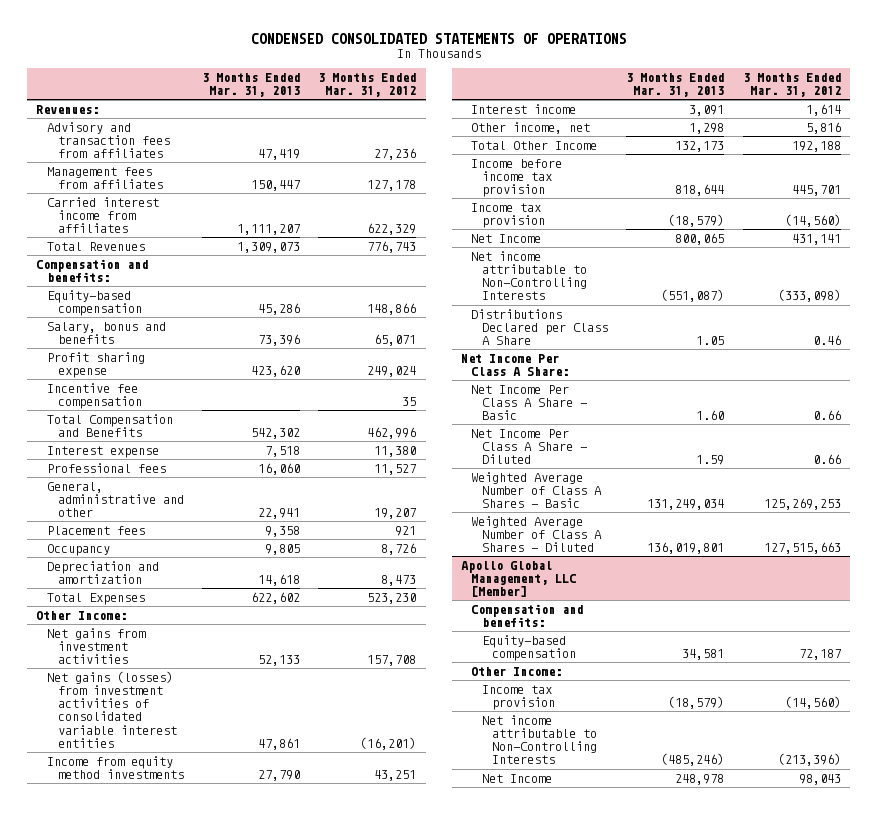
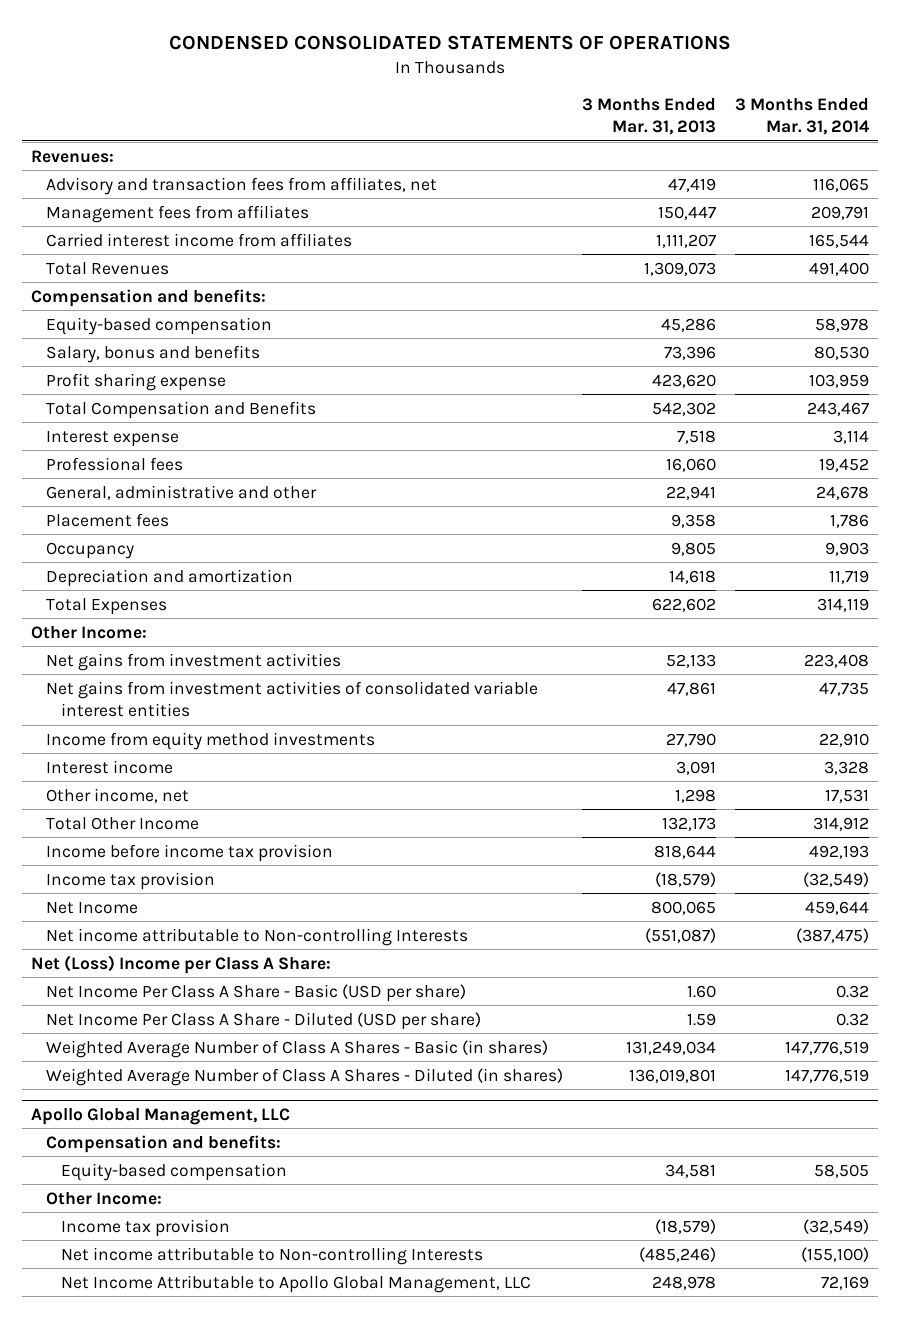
[318,72,417,98] 3 Months Ended Mar. 31, 2012 -> none
none -> [734,97,870,136] 3 Months Ended Mar. 31, 2014
[47,121,170,159] Advisory and transaction fees from affiliates -> [46,176,438,195] Advisory and transaction fees from affiliates, net
[47,382,142,409] Incentive fee compensation -> none
[47,670,177,748] Net gains (losses) from investment activities of consolidated variable interest entities -> [46,680,539,718] Net gains from investment activities of consolidated variable interest entities
[471,308,608,346] Distributions Declared per Class A Share -> none
[471,250,587,301] Net income attributable to Non-Controlling Interests -> [46,927,469,946] Net income attributable to Non-controlling Interests
[460,353,570,376] Net Income Per Class A Share: -> [31,954,332,974] Net (Loss) Income per Class A Share:
[471,384,587,421] Net Income Per Class A Share - Basic -> [46,983,467,1002] Net Income Per Class A Share - Basic (USD per share)
[471,428,587,465] Net Income Per Class A Share - Diluted -> [46,1011,482,1030] Net Income Per Class A Share - Diluted (USD per share)
[471,471,602,509] Weighted Average Number of Class A Shares - Basic -> [46,1039,549,1058] Weighted Average Number of Class A Shares - Basic (in shares)
[471,515,602,553] Weighted Average Number of Class A Shares - Diluted -> [46,1067,564,1086] Weighted Average Number of Class A Shares - Diluted (in shares)
[460,560,577,598] Apollo Global Management, LLC [Member] -> [31,1107,291,1125] Apollo Global Management, LLC
[481,714,598,765] Net income attributable to Non-Controlling Interests -> [61,1246,484,1265] Net income attributable to Non-controlling Interests
[481,773,552,783] Net Income -> [61,1274,532,1293] Net Income Attributable to Apollo Global Management, LLC

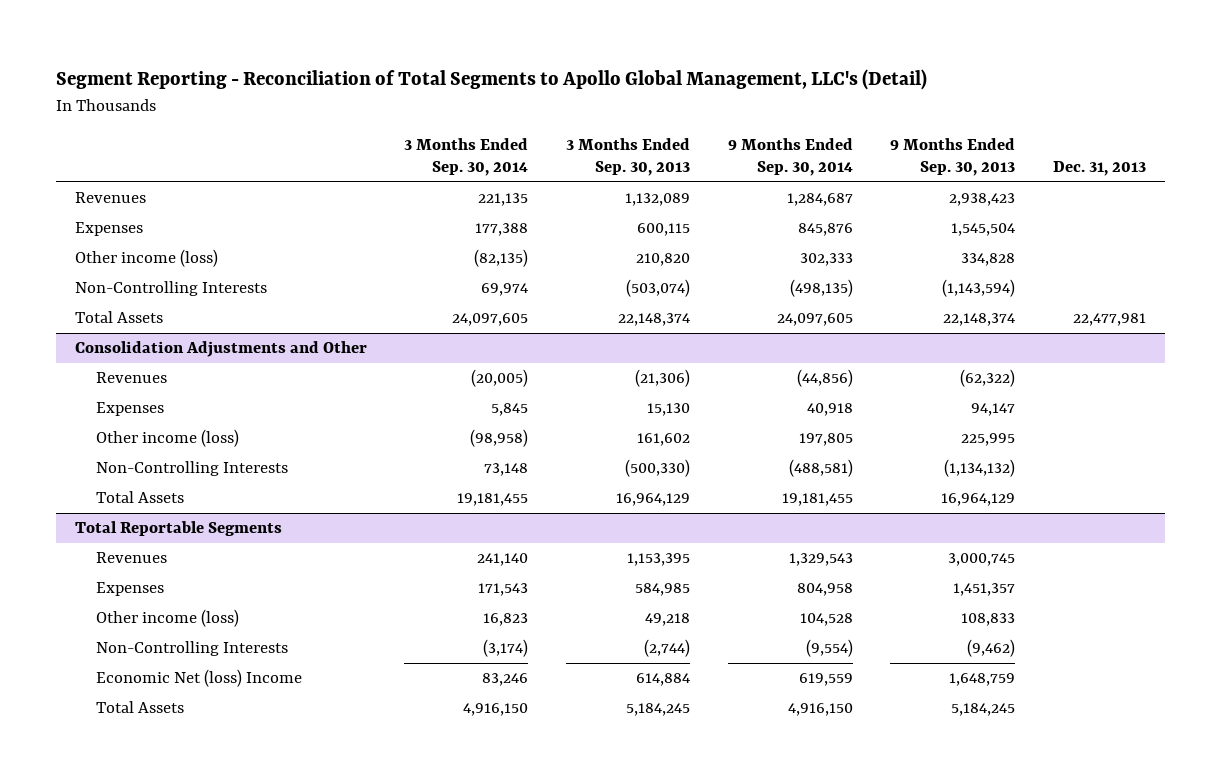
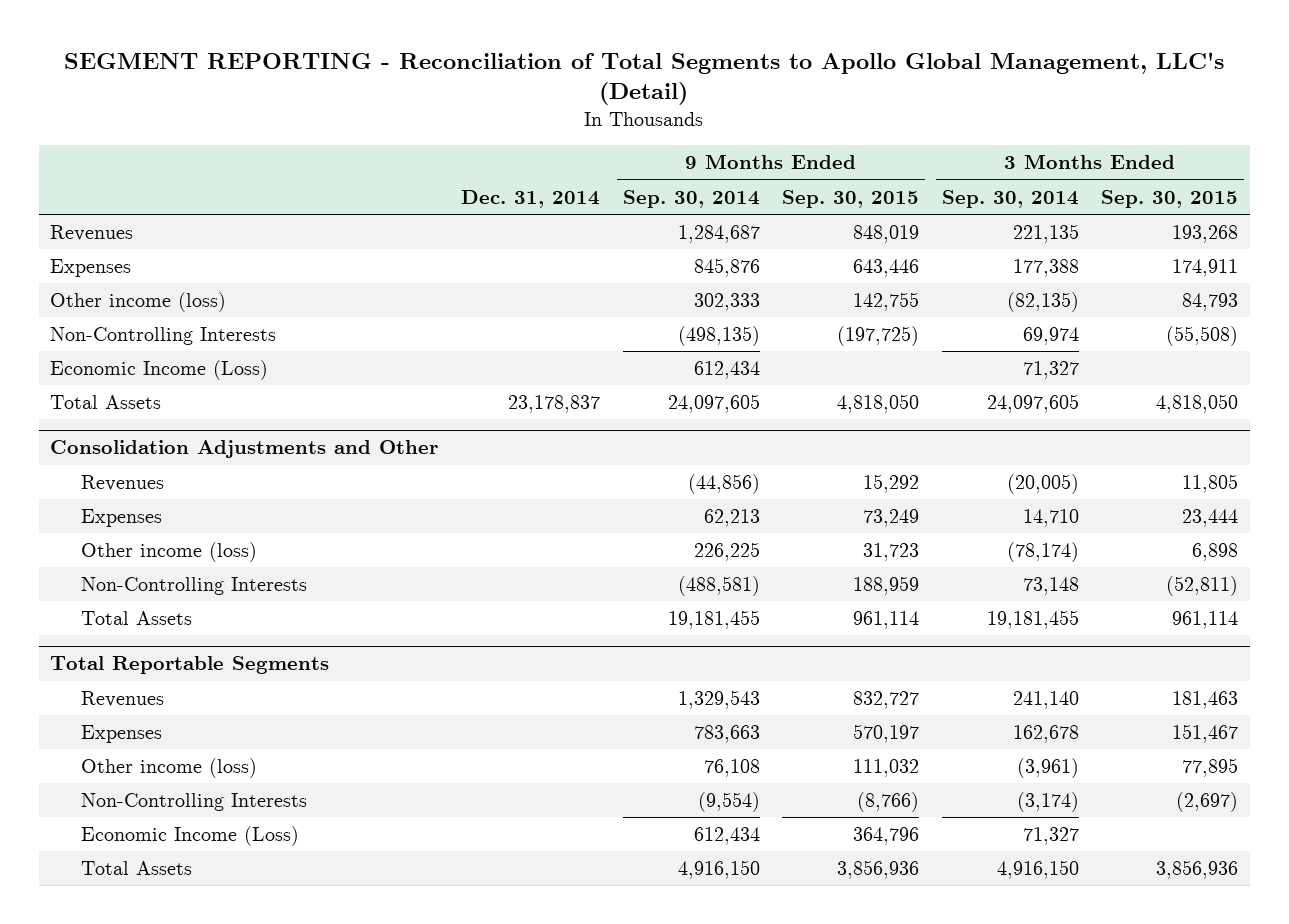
[55,69,927,91] Segment Reporting - Reconciliation of Total Segments to Apollo Global Management, LLC's (Detail) -> [64,52,1225,106] SEGMENT REPORTING - Reconciliation of Total Segments to Apollo Global Management, LLC's (Detail)
[565,138,690,177] 3 Months Ended Sep. 30, 2013 -> none
[890,138,1016,177] 9 Months Ended Sep. 30, 2013 -> none
[1052,161,1146,177] Dec. 31, 2013 -> none
none -> [460,189,600,208] Dec. 31, 2014
none -> [782,189,920,208] Sep. 30, 2015
none -> [1101,189,1239,208] Sep. 30, 2015
none -> [50,359,269,380] Economic Income (Loss)
[491,403,529,417] 5,845 -> [1022,508,1079,527] 14,710
[806,403,853,417] 40,918 -> [703,508,760,527] 62,213
[470,429,529,448] (98,958) -> [1006,541,1079,562] (78,174)
[798,433,853,447] 197,805 -> [693,541,760,561] 226,225
[478,583,529,597] 171,543 -> [1012,724,1079,743] 162,678
[796,583,853,597] 804,958 -> [693,724,760,743] 783,663
[483,613,529,627] 16,823 -> [1016,757,1079,778] (3,961)
[799,613,853,627] 104,528 -> [703,758,760,777] 76,108
[95,669,302,688] Economic Net (loss) Income -> [80,825,299,846] Economic Income (Loss)
[482,673,529,687] 83,246 -> [1022,826,1079,845] 71,327
[798,673,853,687] 619,559 -> [693,826,760,845] 612,434

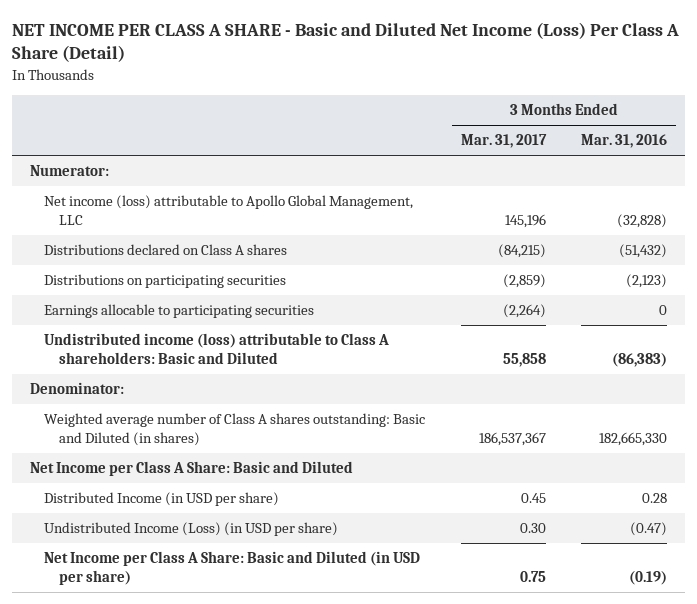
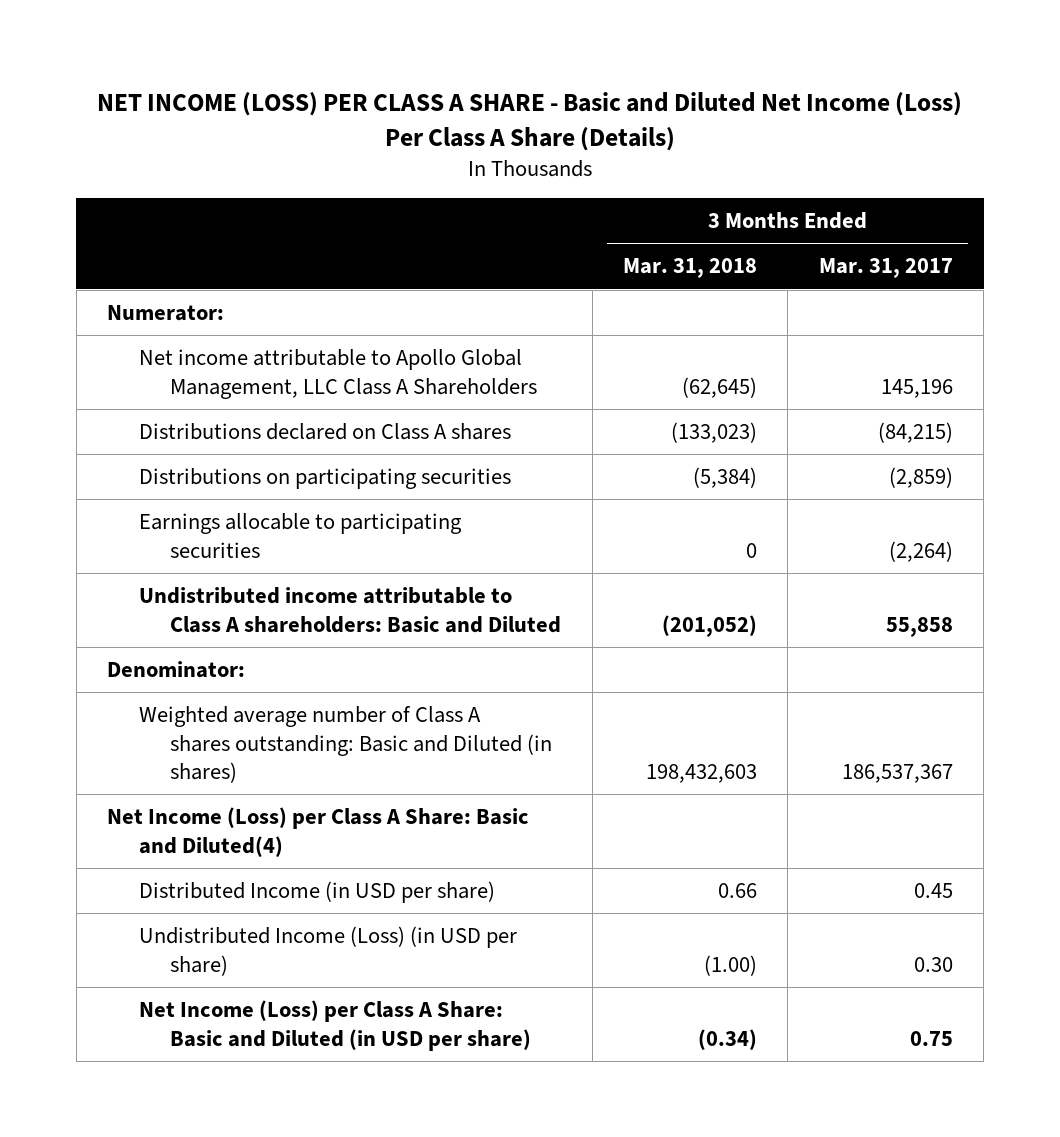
[12,21,680,63] NET INCOME PER CLASS A SHARE - Basic and Diluted Net Income (Loss) Per Class A Share (Detail) -> [96,91,962,151] NET INCOME (LOSS) PER CLASS A SHARE - Basic and Diluted Net Income (Loss) Per Class A Share (Details)
[581,134,668,149] Mar. 31, 2016 -> none
none -> [622,258,757,279] Mar. 31, 2018
[44,195,414,226] Net income (loss) attributable to Apollo Global Management, LLC -> [138,349,538,399] Net income attributable to Apollo Global Management, LLC Class A Shareholders
[44,333,390,365] Undistributed income (loss) attributable to Class A shareholders: Basic and Diluted -> [138,587,562,633] Undistributed income attributable to Class A shareholders: Basic and Diluted
[29,461,353,477] Net Income per Class A Share: Basic and Diluted -> [107,807,530,857] Net Income (Loss) per Class A Share: Basic and Diluted(4)
[44,551,421,586] Net Income per Class A Share: Basic and Diluted (in USD per share) -> [138,1000,532,1051] Net Income (Loss) per Class A Share: Basic and Diluted (in USD per share)

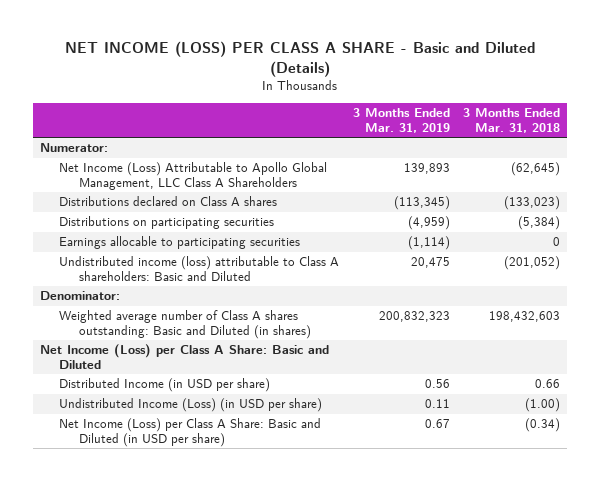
[96,91,962,151] NET INCOME (LOSS) PER CLASS A SHARE - Basic and Diluted Net Income (Loss) Per Class A Share (Details) -> [65,40,536,77] NET INCOME (LOSS) PER CLASS A SHARE - Basic and Diluted (Details)
[818,258,953,279] Mar. 31, 2017 -> none
none -> [352,107,450,133] 3 Months Ended Mar. 31, 2019
[138,349,538,399] Net income attributable to Apollo Global Management, LLC Class A Shareholders -> [59,162,328,191] Net Income (Loss) Attributable to Apollo Global Management, LLC Class A Shareholders
[138,587,562,633] Undistributed income attributable to Class A shareholders: Basic and Diluted -> [59,256,340,282] Undistributed income (loss) attributable to Class A shareholders: Basic and Diluted
[107,807,530,857] Net Income (Loss) per Class A Share: Basic and Diluted(4) -> [39,344,329,370] Net Income (Loss) per Class A Share: Basic and Diluted

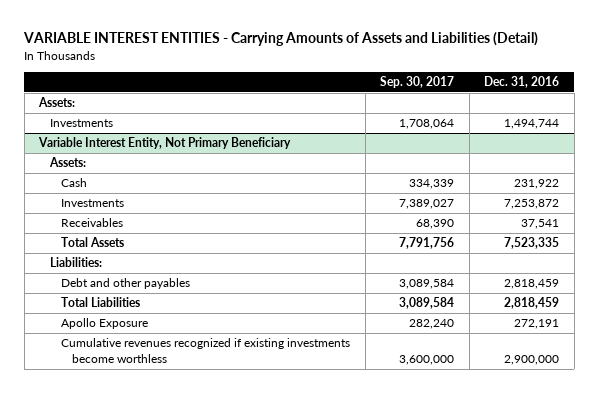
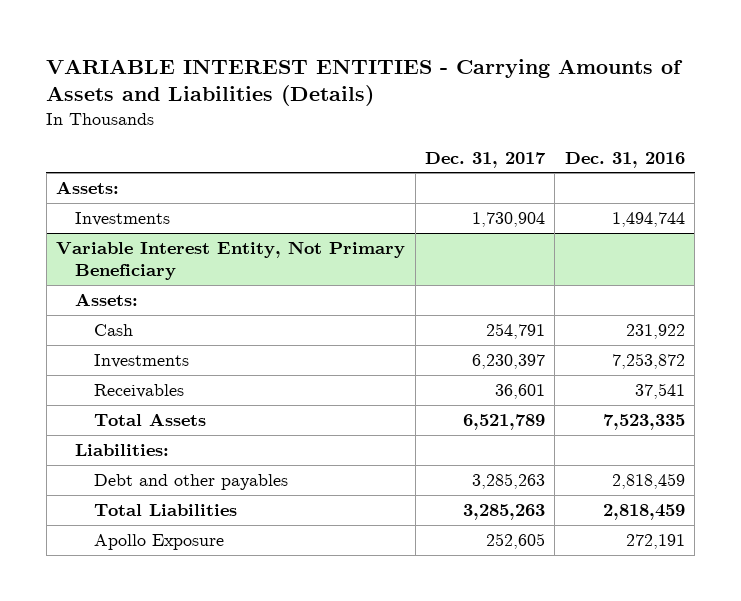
[23,32,539,47] VARIABLE INTEREST ENTITIES - Carrying Amounts of Assets and Liabilities (Detail) -> [46,58,684,107] VARIABLE INTEREST ENTITIES - Carrying Amounts of Assets and Liabilities (Details)
[380,76,455,89] Sep. 30, 2017 -> none
none -> [424,151,546,168] Dec. 31, 2017
[61,338,351,364] Cumulative revenues recognized if existing investments become worthless -> none

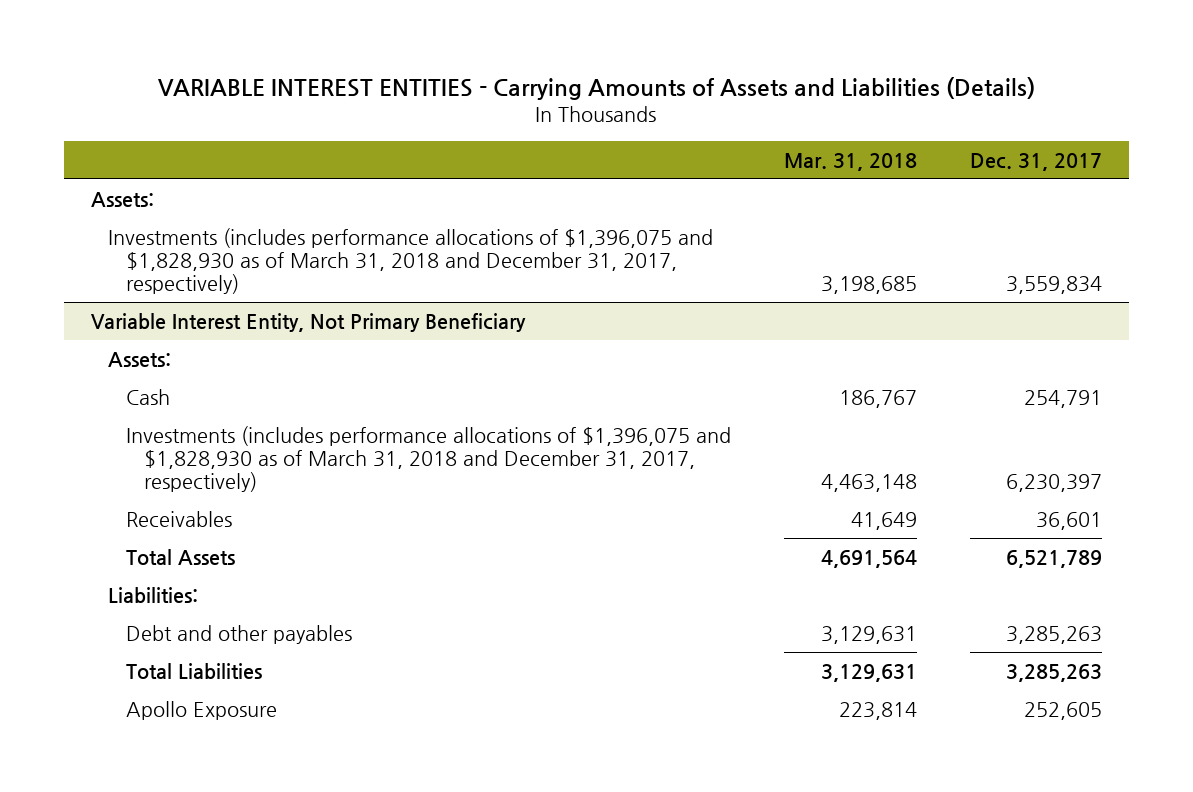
[564,151,685,168] Dec. 31, 2016 -> none
none -> [784,152,918,171] Mar. 31, 2018
[74,212,170,227] Investments -> none
none -> [108,227,714,295] Investments (includes performance allocations of $1,396,075 and $1,828,930 as of March 31, 2018 and December 31, 2017, respectively)
[93,354,189,369] Investments -> [126,425,732,493] Investments (includes performance allocations of $1,396,075 and $1,828,930 as of March 31, 2018 and December 31, 2017, respectively)

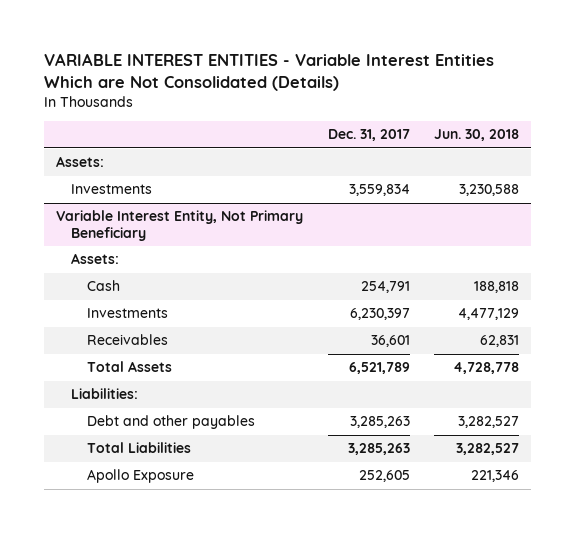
[158,76,1036,100] VARIABLE INTEREST ENTITIES - Carrying Amounts of Assets and Liabilities (Details) -> [43,52,494,91] VARIABLE INTEREST ENTITIES - Variable Interest Entities Which are Not Consolidated (Details)
[784,152,918,171] Mar. 31, 2018 -> none
none -> [434,129,520,142] Jun. 30, 2018
[108,227,714,295] Investments (includes performance allocations of $1,396,075 and $1,828,930 as of March 31, 2018 and December 31, 2017, respectively) -> [71,184,153,195] Investments
[126,425,732,493] Investments (includes performance allocations of $1,396,075 and $1,828,930 as of March 31, 2018 and December 31, 2017, respectively) -> [86,308,168,319] Investments

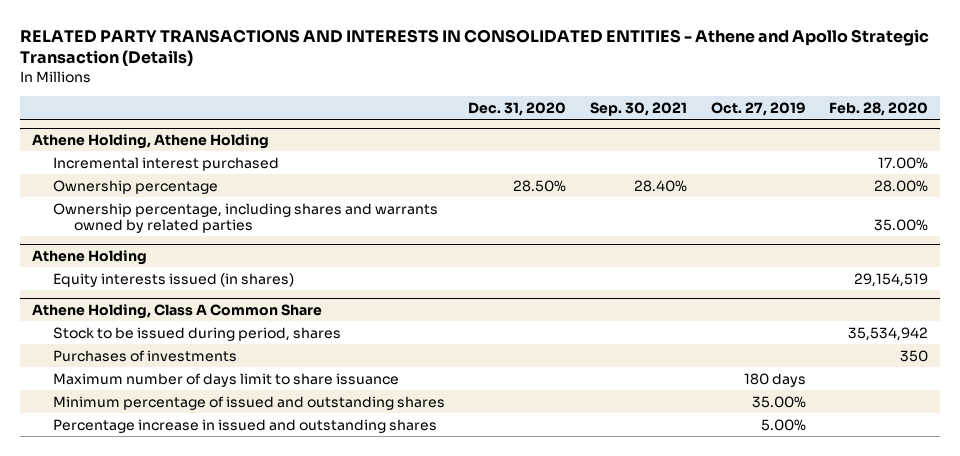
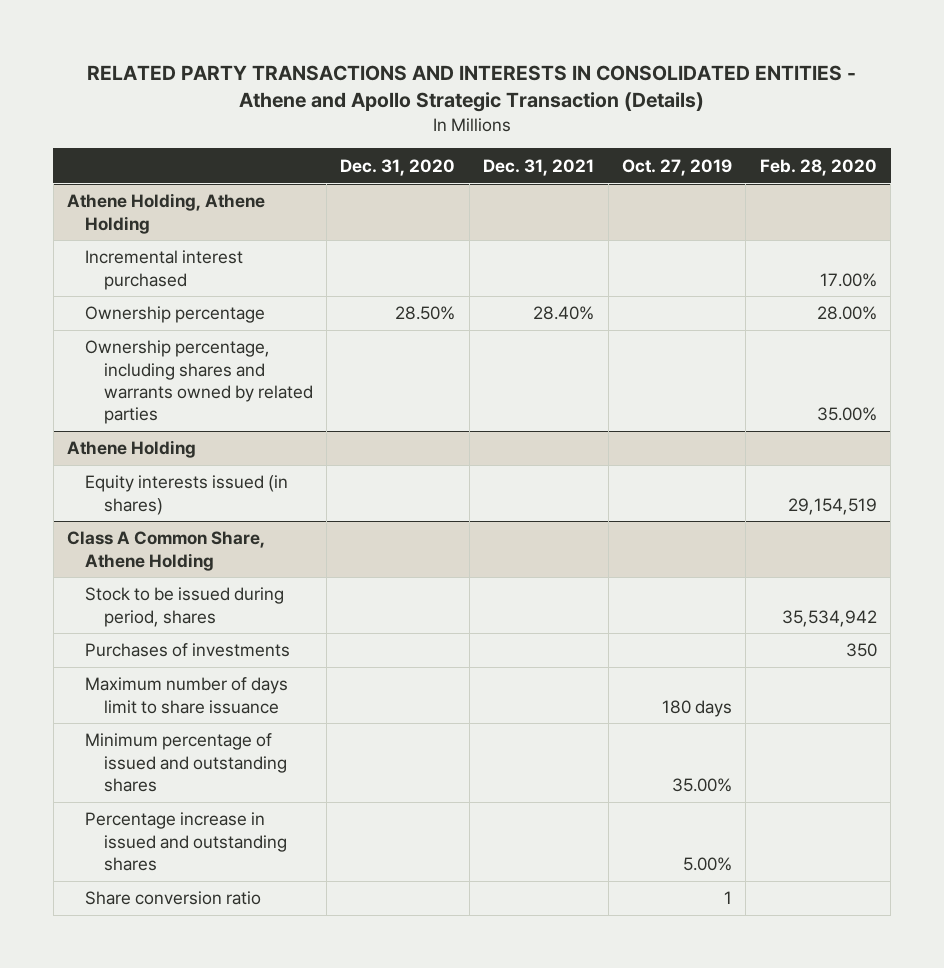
[589,101,687,116] Sep. 30, 2021 -> none
none -> [483,158,595,176] Dec. 31, 2021
[31,303,322,319] Athene Holding, Class A Common Share -> [66,531,265,571] Class A Common Share, Athene Holding
none -> [85,891,262,906] Share conversion ratio

